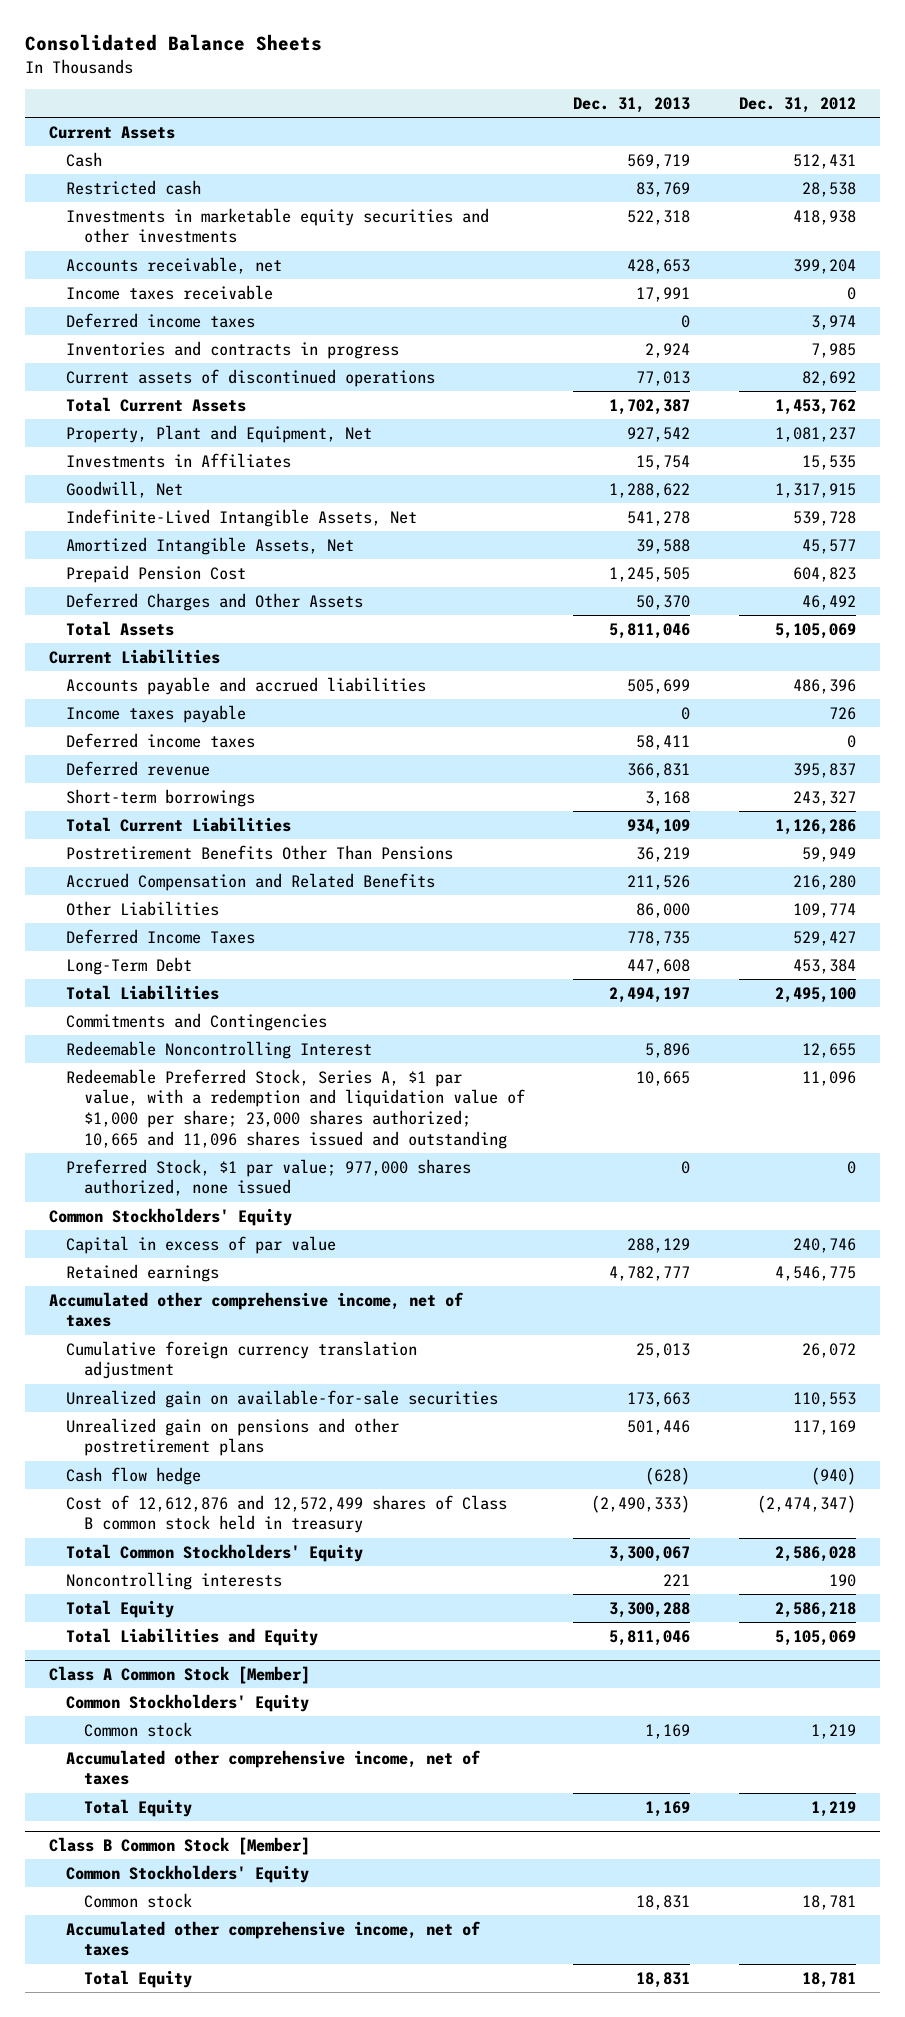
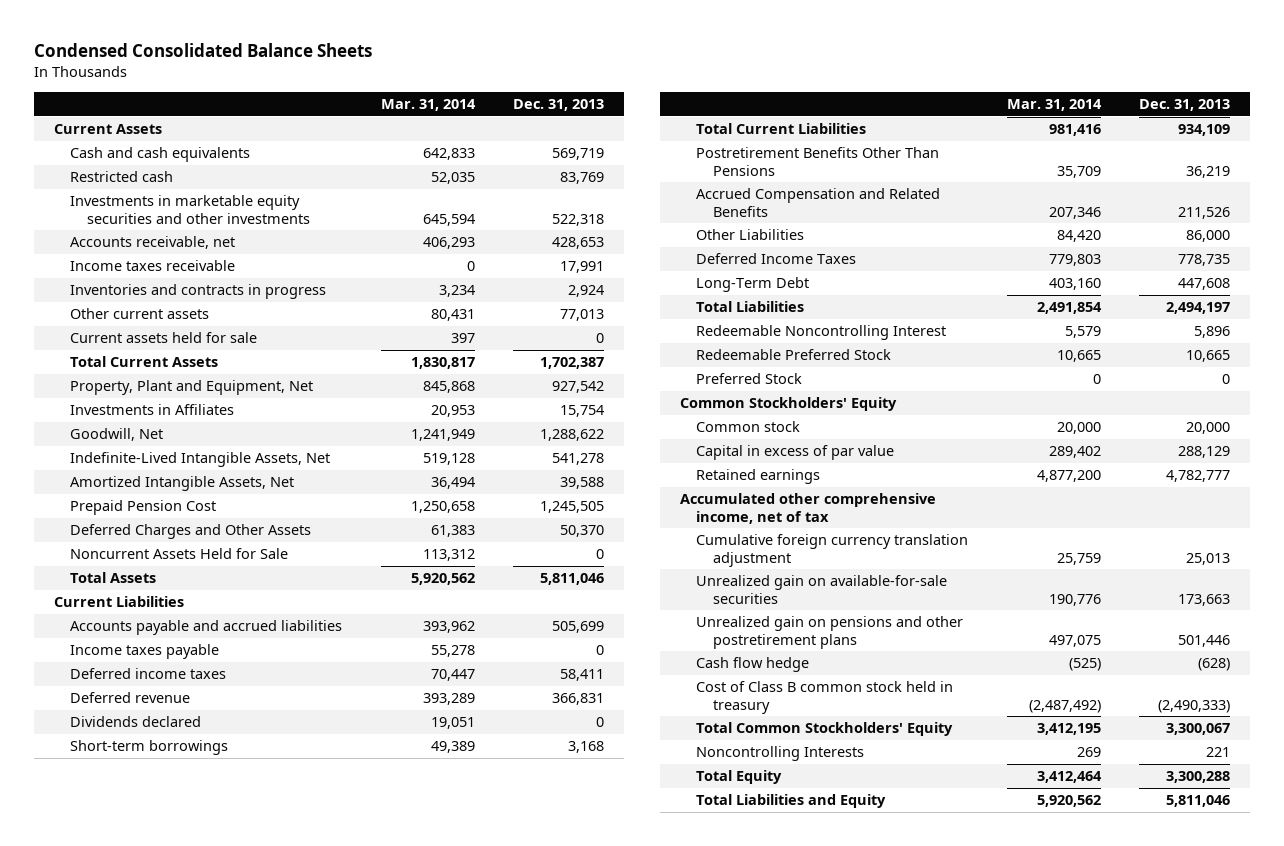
[24,34,322,52] Consolidated Balance Sheets -> [34,43,373,58] Condensed Consolidated Balance Sheets
[738,96,856,113] Dec. 31, 2012 -> none
none -> [380,99,476,112] Mar. 31, 2014
[66,151,103,167] Cash -> [70,147,251,163] Cash and cash equivalents
[66,312,256,328] Deferred income taxes -> none
[66,368,436,387] Current assets of discontinued operations -> [70,308,210,320] Other current assets
none -> [70,332,258,344] Current assets held for sale
none -> [70,548,289,560] Noncurrent Assets Held for Sale
none -> [70,716,202,728] Dividends declared
[66,1012,328,1031] Commitments and Contingencies -> none
[66,1068,525,1149] Redeemable Preferred Stock, Series A, $1 par value, with a redemption and liquidation value of $1,000 per share; 23,000 shares authorized; 10,665 and 11,096 shares issued and outstanding -> [696,349,892,361] Redeemable Preferred Stock
[66,1158,472,1197] Preferred Stock, $1 par value; 977,000 shares authorized, none issued -> [696,373,803,385] Preferred Stock
none -> [696,421,801,433] Common stock
[49,1291,465,1328] Accumulated other comprehensive income, net of taxes -> [679,493,936,524] Accumulated other comprehensive income, net of tax
[66,1494,508,1534] Cost of 12,612,876 and 12,572,499 shares of Class B common stock held in treasury -> [696,681,954,714] Cost of Class B common stock held in treasury
[66,1571,283,1590] Noncontrolling interests -> [696,746,865,762] Noncontrolling Interests
[49,1666,311,1685] Class A Common Stock [Member] -> none
[66,1693,310,1712] Common Stockholders' Equity -> none
[83,1721,192,1737] Common stock -> none
[66,1749,482,1786] Accumulated other comprehensive income, net of taxes -> none
[83,1798,192,1817] Total Equity -> none
[49,1837,311,1856] Class B Common Stock [Member] -> none
[66,1864,310,1883] Common Stockholders' Equity -> none
[83,1892,192,1908] Common stock -> none
[66,1920,482,1957] Accumulated other comprehensive income, net of taxes -> none
[83,1969,192,1988] Total Equity -> none

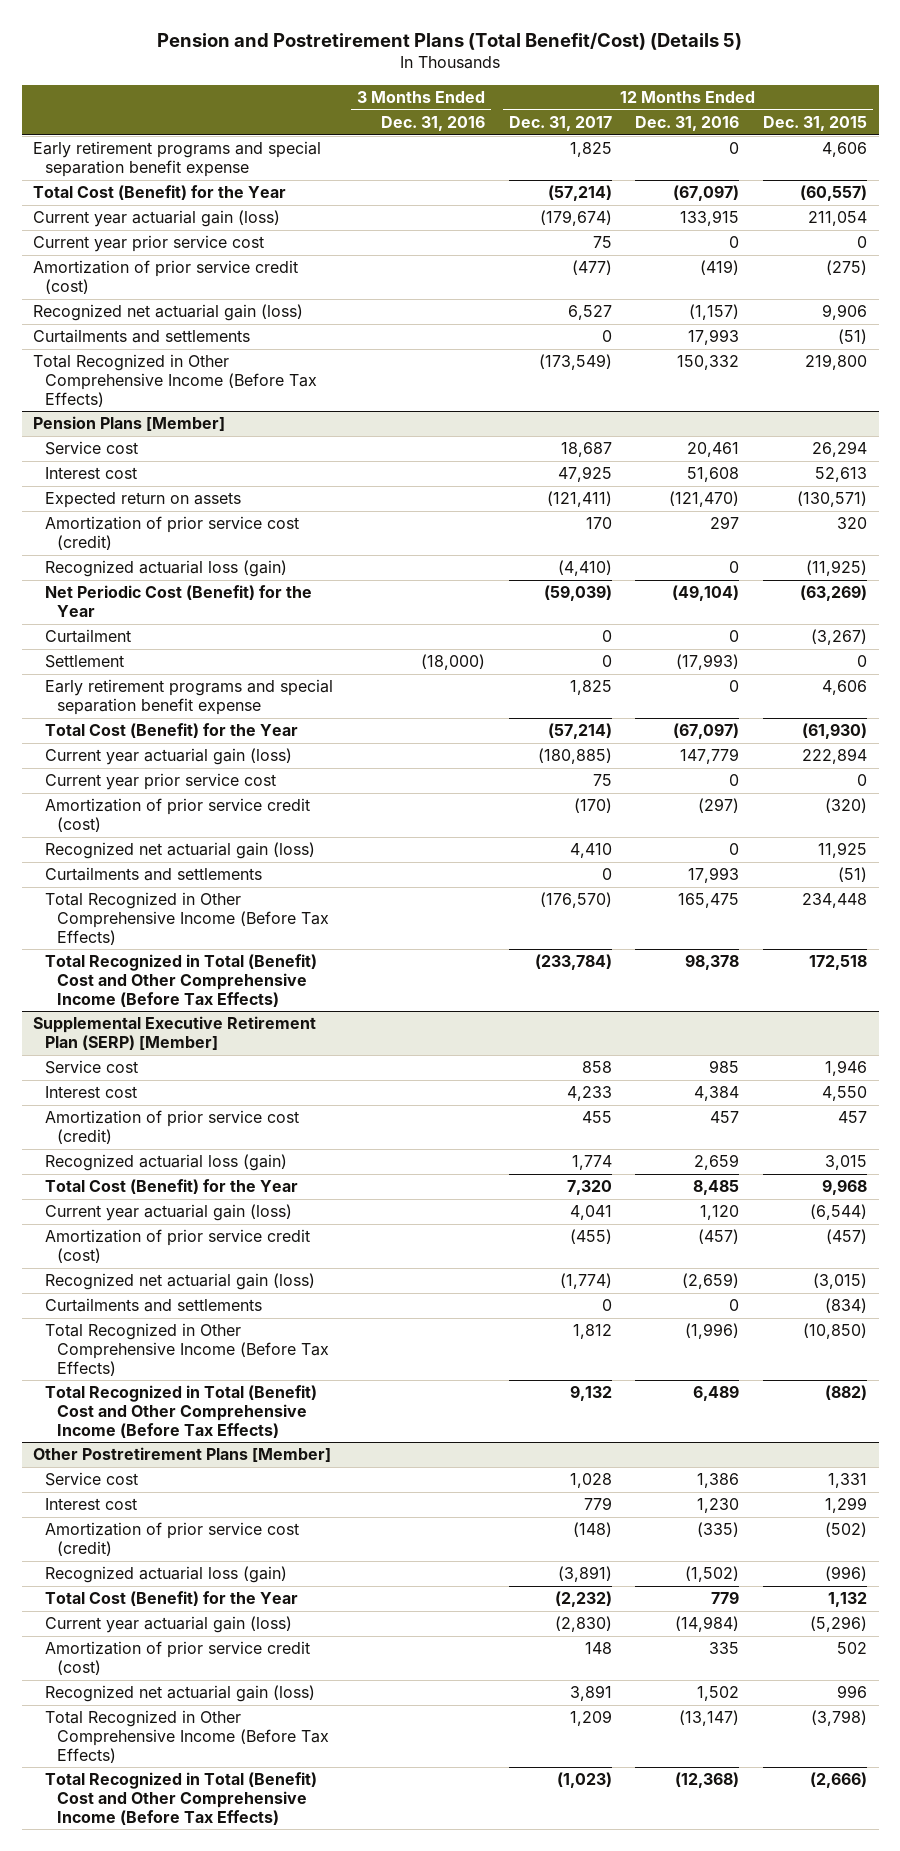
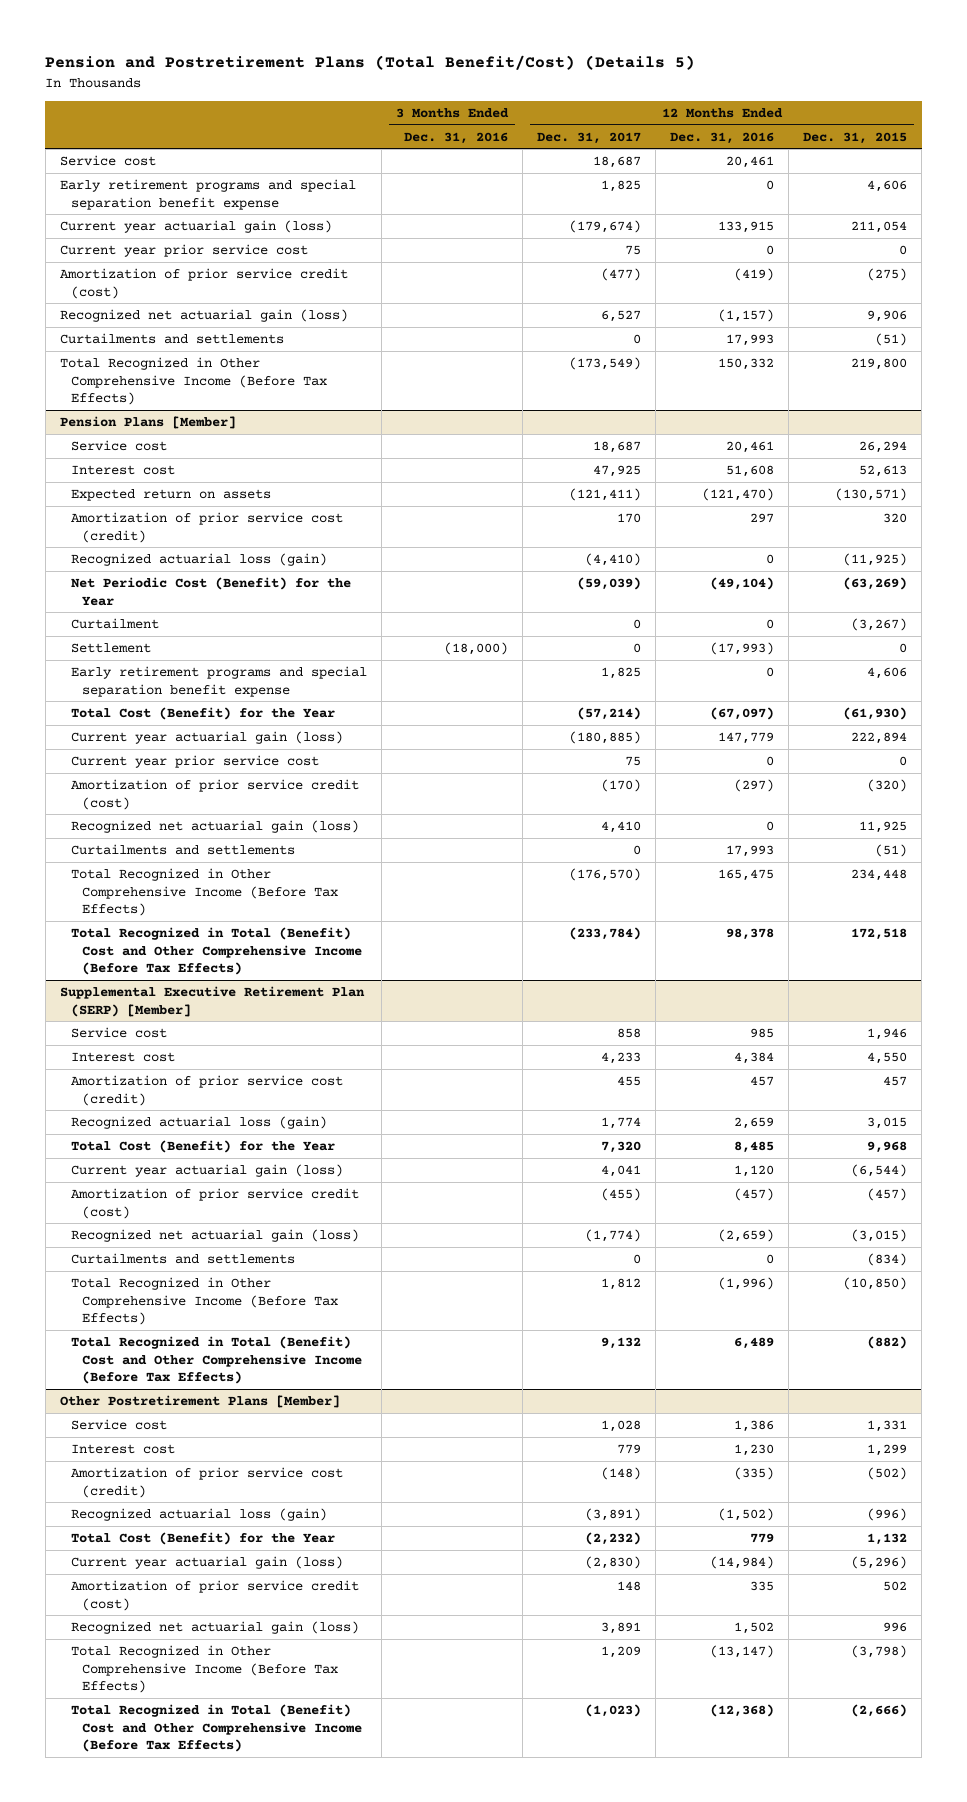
none -> [59,154,156,166] Service cost
[33,185,287,201] Total Cost (Benefit) for the Year -> none

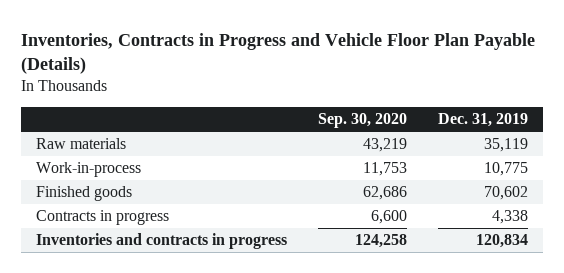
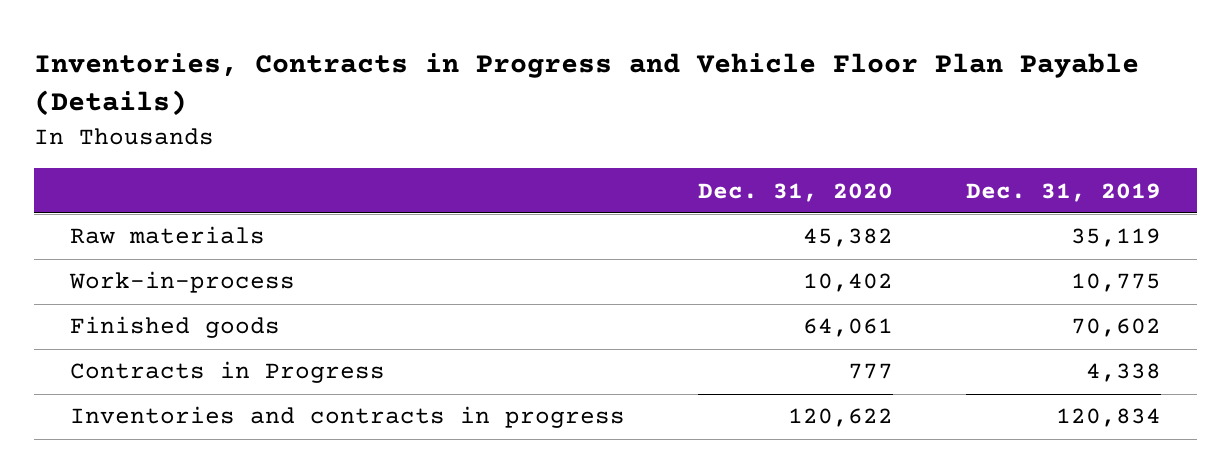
[318,113,408,129] Sep. 30, 2020 -> none
none -> [697,182,893,202] Dec. 31, 2020
[36,210,170,226] Contracts in progress -> [69,361,385,384] Contracts in Progress

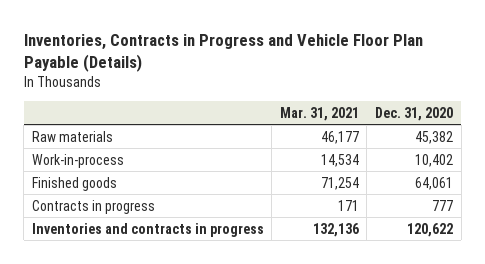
[965,182,1161,202] Dec. 31, 2019 -> none
none -> [279,106,359,121] Mar. 31, 2021
[69,361,385,384] Contracts in Progress -> [31,199,155,214] Contracts in progress

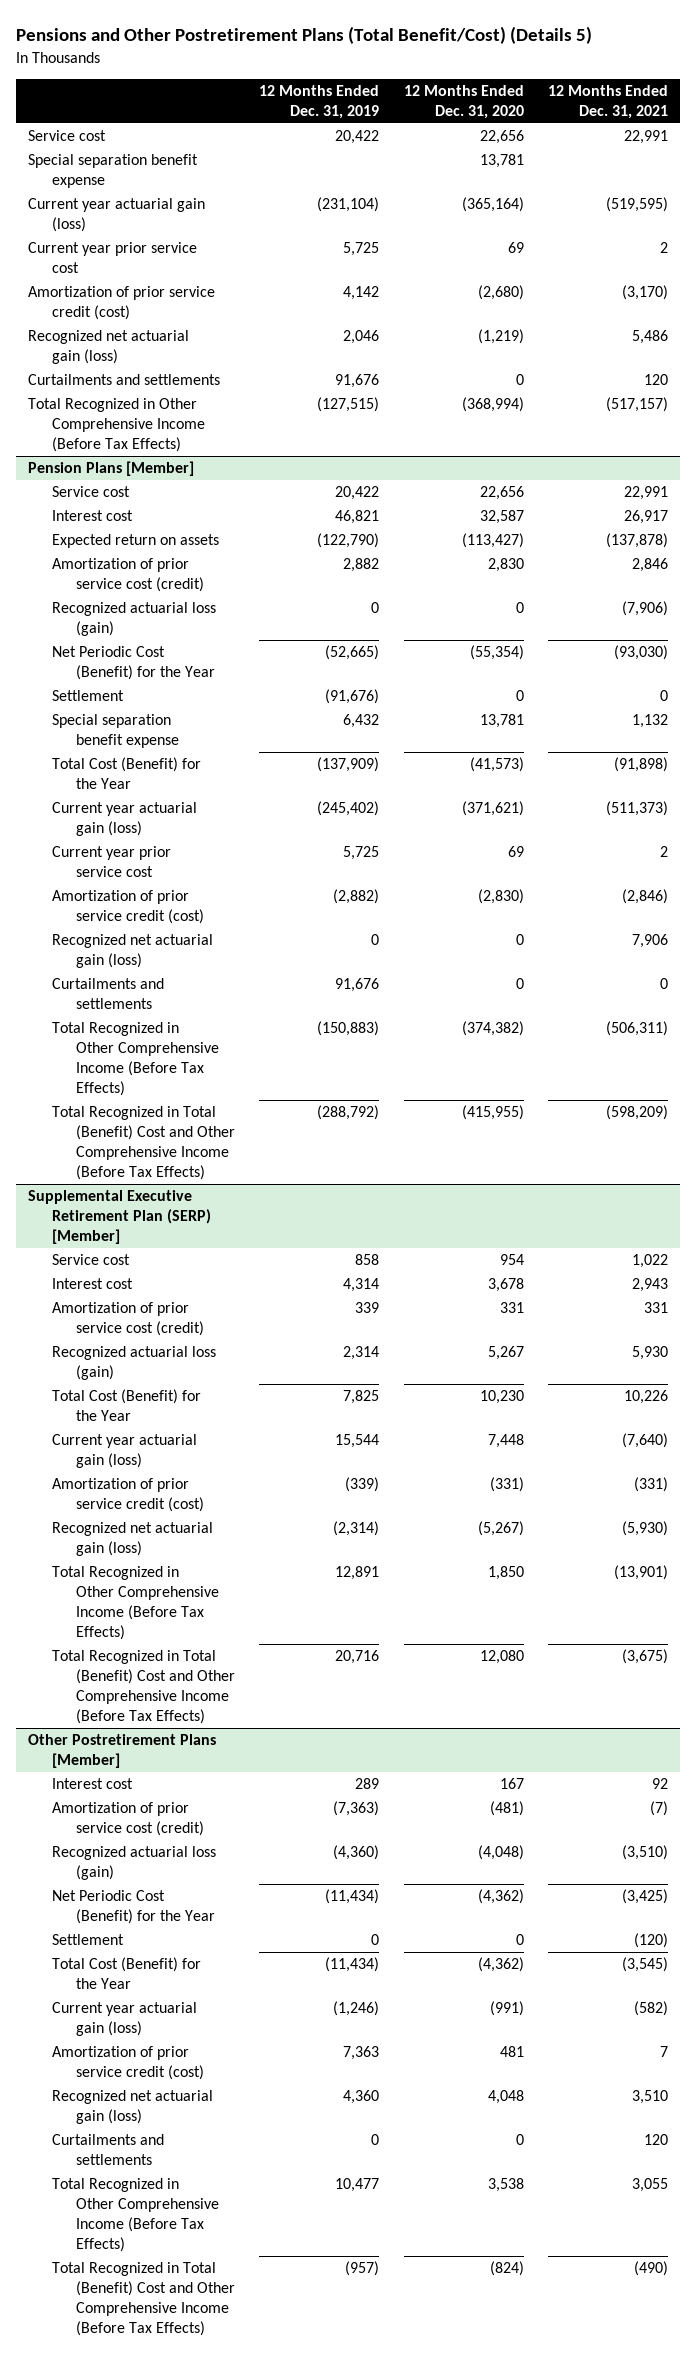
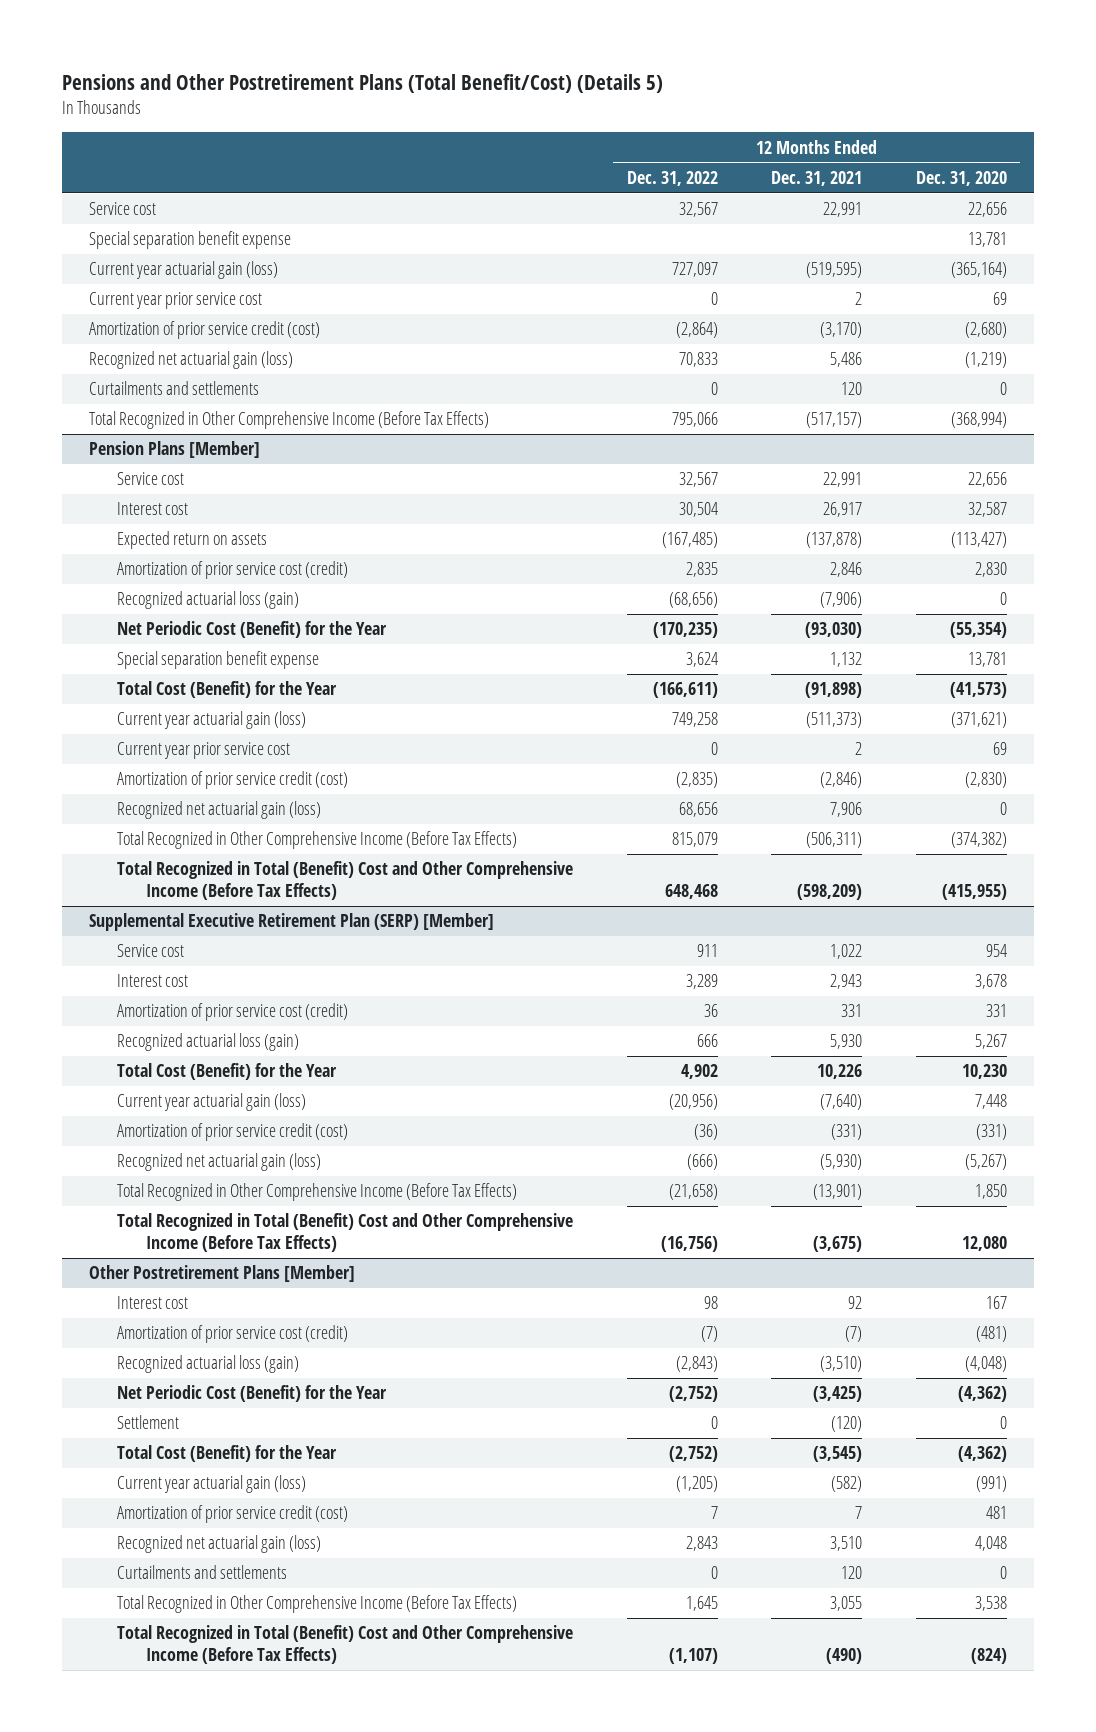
[259,85,380,120] 12 Months Ended Dec. 31, 2019 -> none
none -> [626,170,718,186] Dec. 31, 2022
[52,690,125,702] Settlement -> none
[52,978,165,1010] Curtailments and settlements -> none

